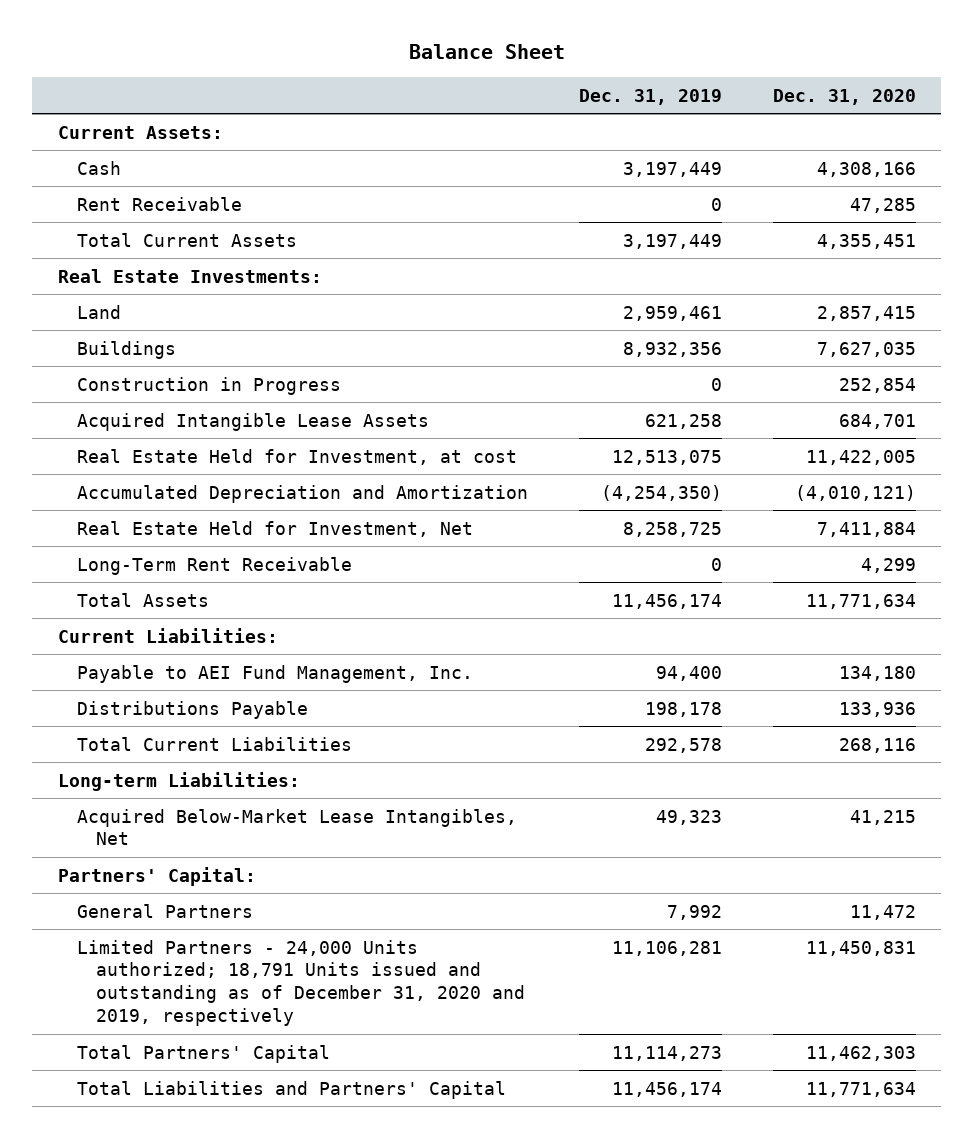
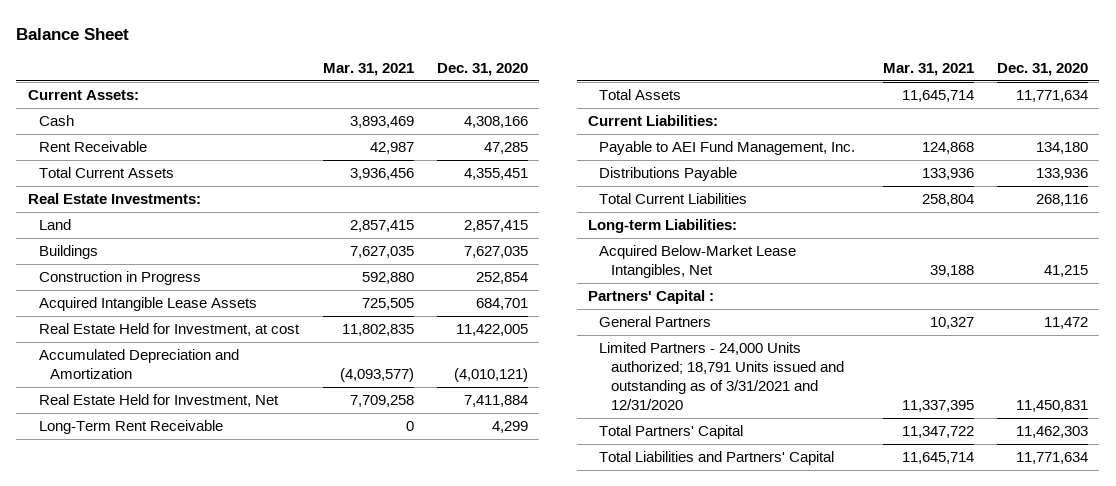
[578,88,722,105] Dec. 31, 2019 -> none
none -> [322,62,414,76] Mar. 31, 2021
[57,866,256,886] Partners' Capital: -> [588,290,715,305] Partners' Capital :
[76,939,526,1026] Limited Partners - 24,000 Units authorized; 18,791 Units issued and outstanding as of December 31, 2020 and 2019, respectively -> [599,342,844,411] Limited Partners - 24,000 Units authorized; 18,791 Units issued and outstanding as of 3/31/2021 and 12/31/2020

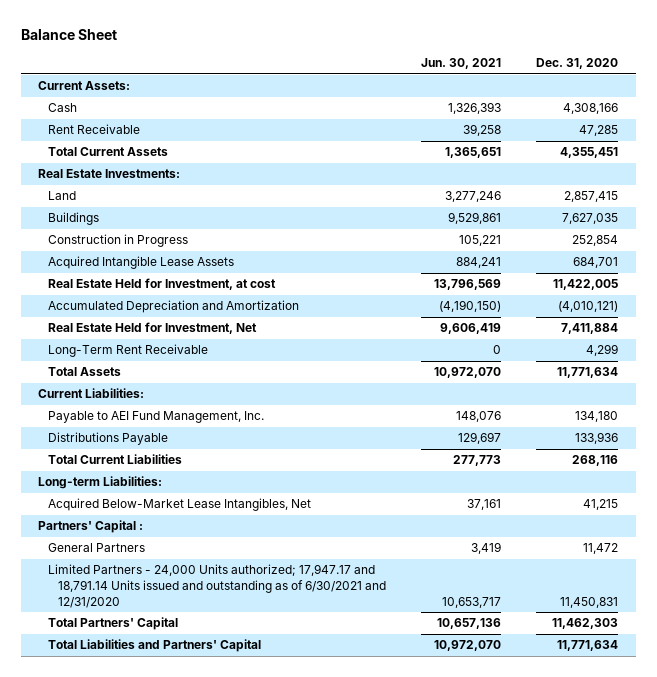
[322,62,414,76] Mar. 31, 2021 -> none
none -> [421,58,502,70] Jun. 30, 2021
[599,342,844,411] Limited Partners - 24,000 Units authorized; 18,791 Units issued and outstanding as of 3/31/2021 and 12/31/2020 -> [48,564,387,608] Limited Partners - 24,000 Units authorized; 17,947.17 and 18,791.14 Units issued and outstanding as of 6/30/2021 and 12/31/2020

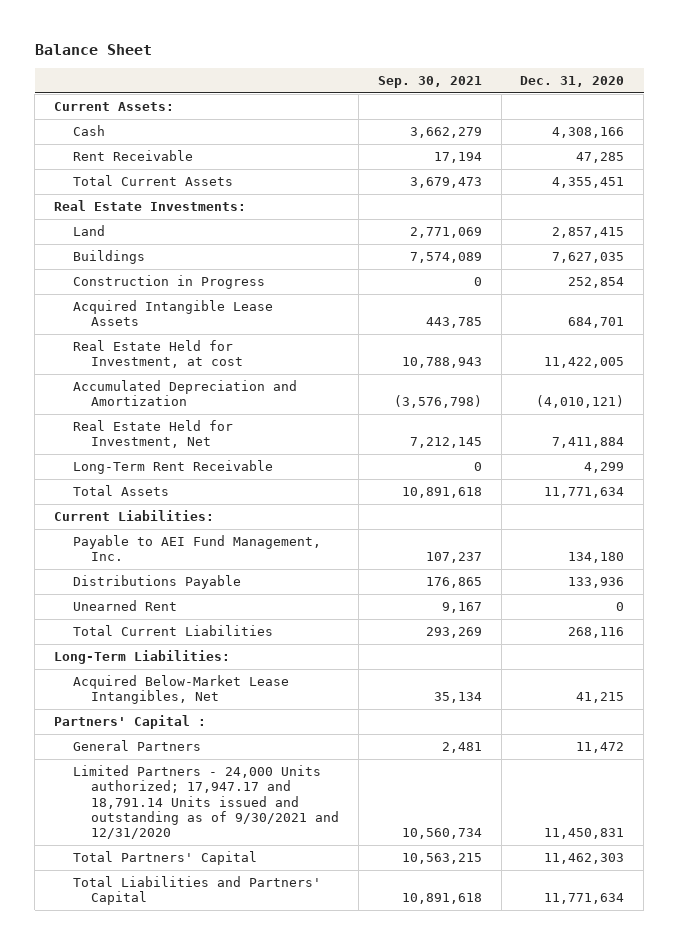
[421,58,502,70] Jun. 30, 2021 -> none
none -> [377,76,482,89] Sep. 30, 2021
none -> [72,600,177,612] Unearned Rent
[38,476,163,490] Long-term Liabilities: -> [53,650,230,665] Long-Term Liabilities:
[48,564,387,608] Limited Partners - 24,000 Units authorized; 17,947.17 and 18,791.14 Units issued and outstanding as of 6/30/2021 and 12/31/2020 -> [72,765,340,840] Limited Partners - 24,000 Units authorized; 17,947.17 and 18,791.14 Units issued and outstanding as of 9/30/2021 and 12/31/2020

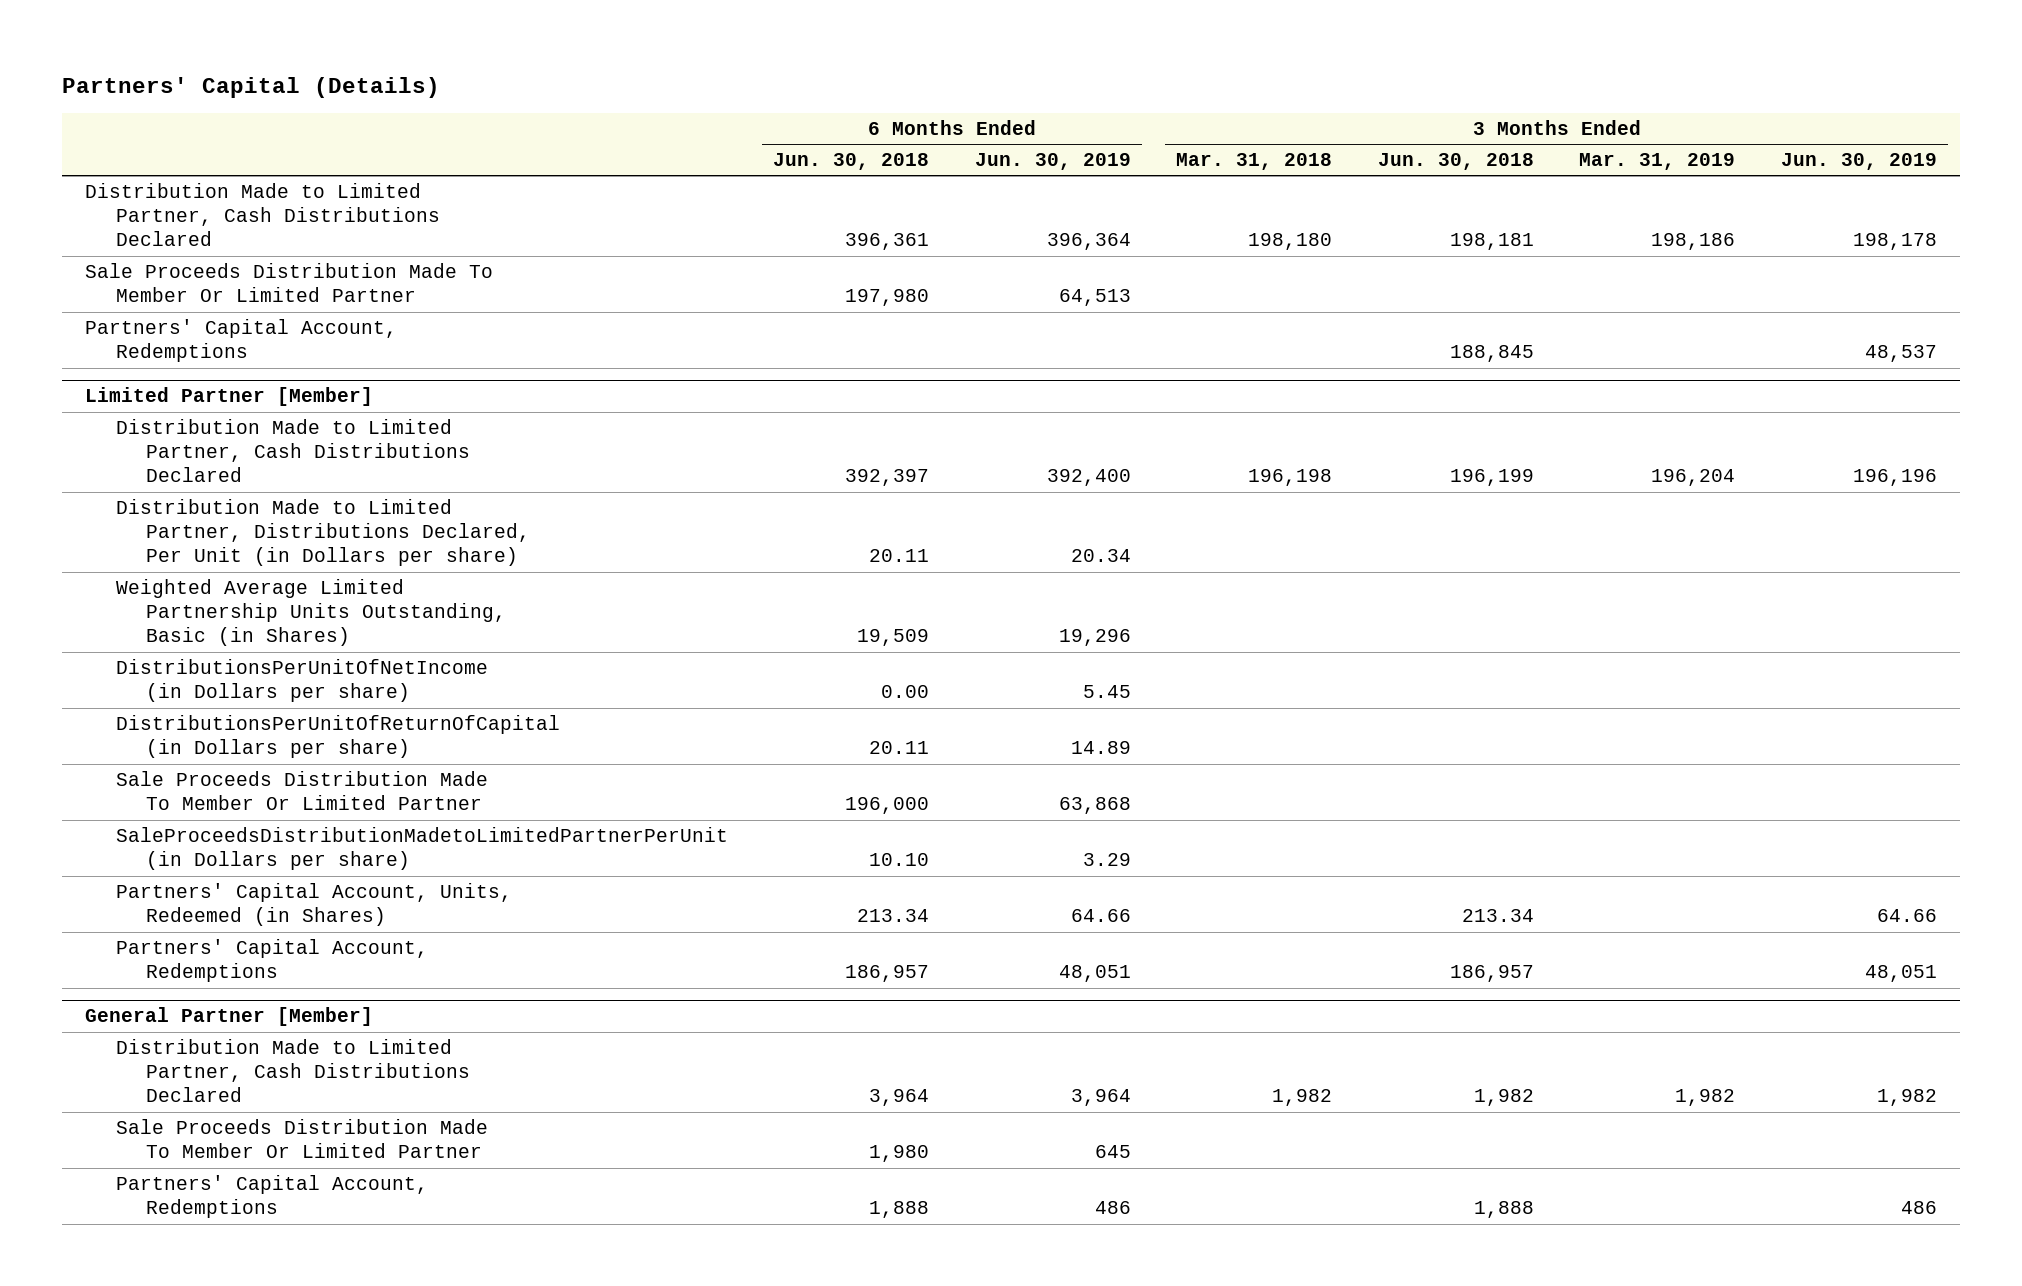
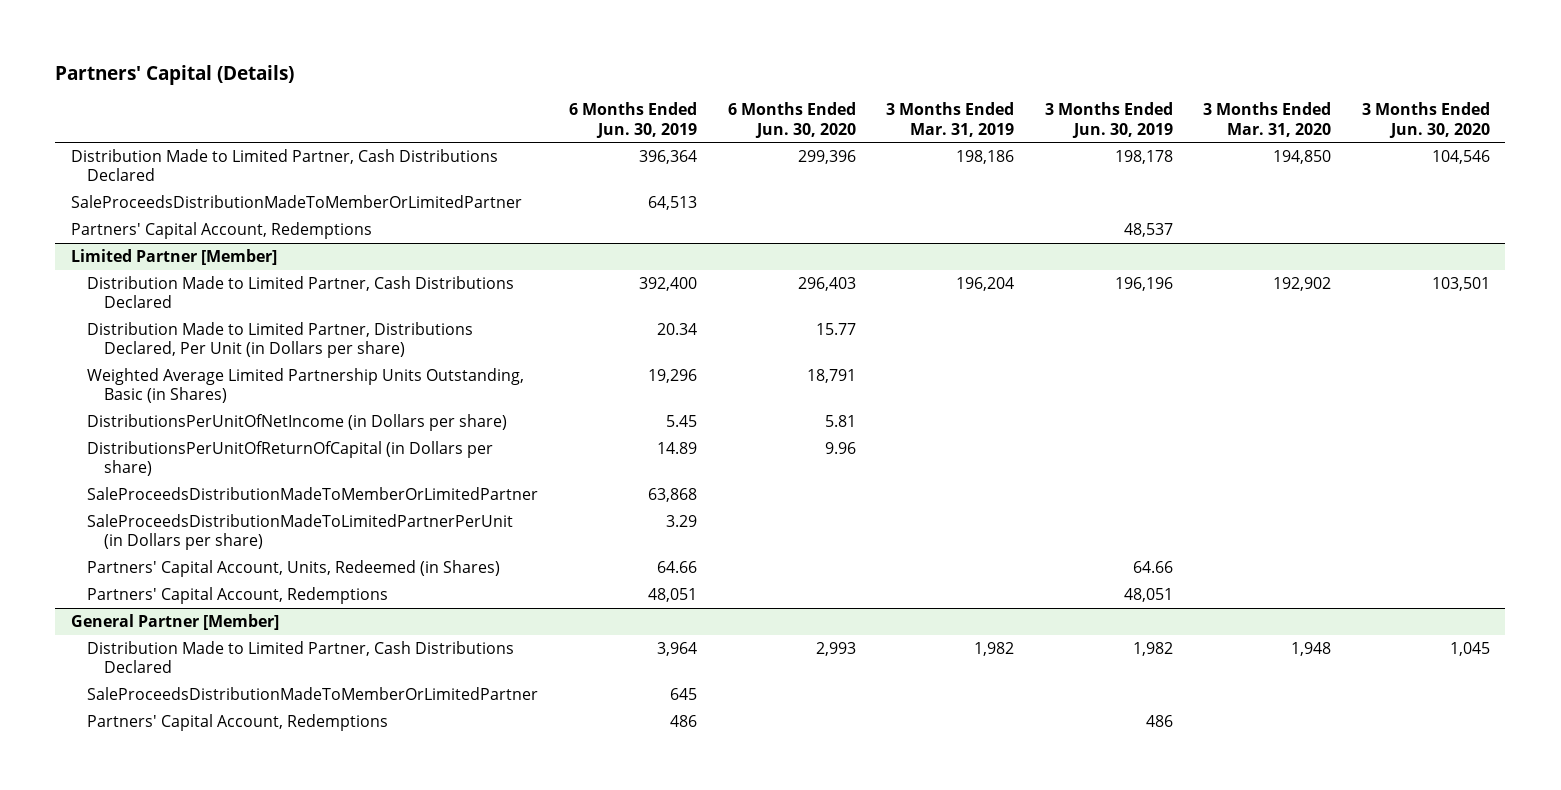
[773,153,930,171] Jun. 30, 2018 -> none
[1176,153,1333,171] Mar. 31, 2018 -> none
[1377,153,1534,171] Jun. 30, 2018 -> none
none -> [727,102,856,138] 6 Months Ended Jun. 30, 2020
none -> [1203,102,1332,137] 3 Months Ended Mar. 31, 2020
none -> [1362,102,1491,138] 3 Months Ended Jun. 30, 2020
[84,263,493,303] Sale Proceeds Distribution Made To Member Or Limited Partner -> [70,195,522,209] SaleProceedsDistributionMadeToMemberOrLimitedPartner
[115,771,488,811] Sale Proceeds Distribution Made To Member Or Limited Partner -> [87,487,539,501] SaleProceedsDistributionMadeToMemberOrLimitedPartner
[115,827,728,871] SaleProceedsDistributionMadetoLimitedPartnerPerUnit (in Dollars per share) -> [87,514,514,551] SaleProceedsDistributionMadeToLimitedPartnerPerUnit (in Dollars per share)
[115,1119,488,1159] Sale Proceeds Distribution Made To Member Or Limited Partner -> [87,687,539,701] SaleProceedsDistributionMadeToMemberOrLimitedPartner

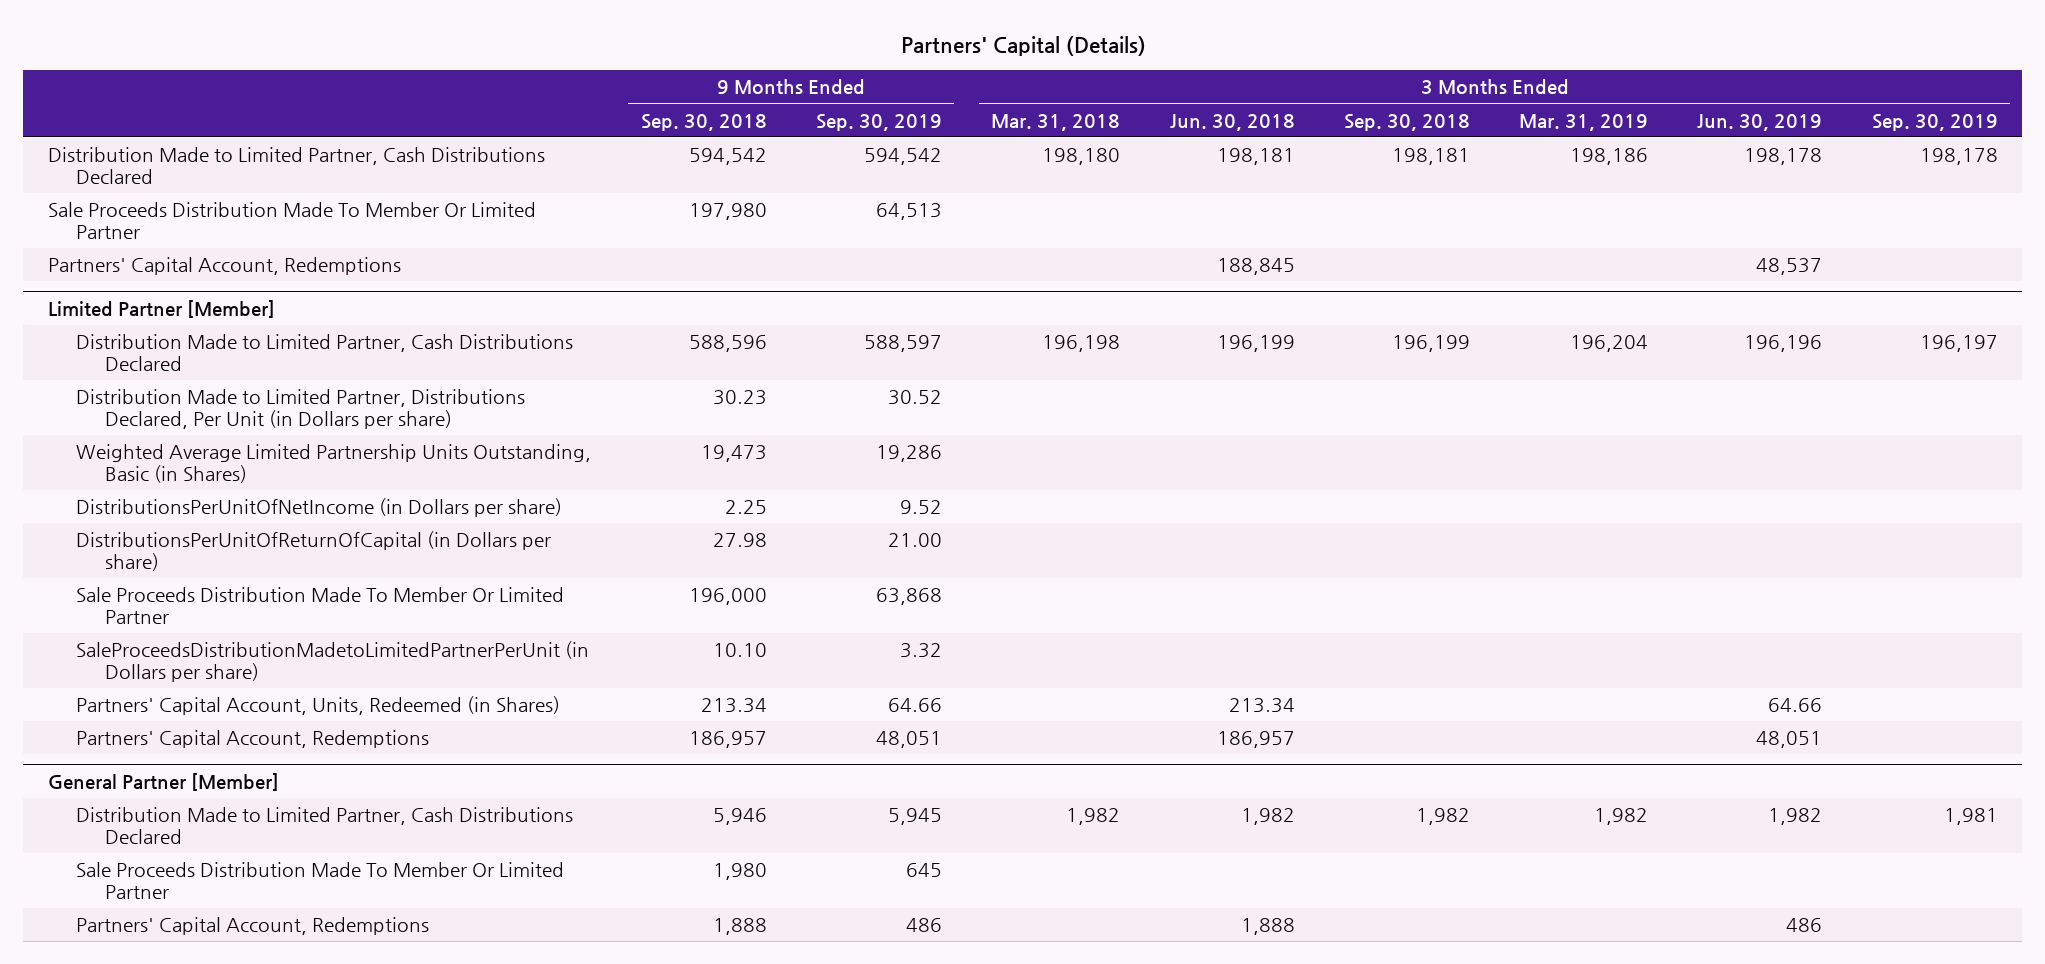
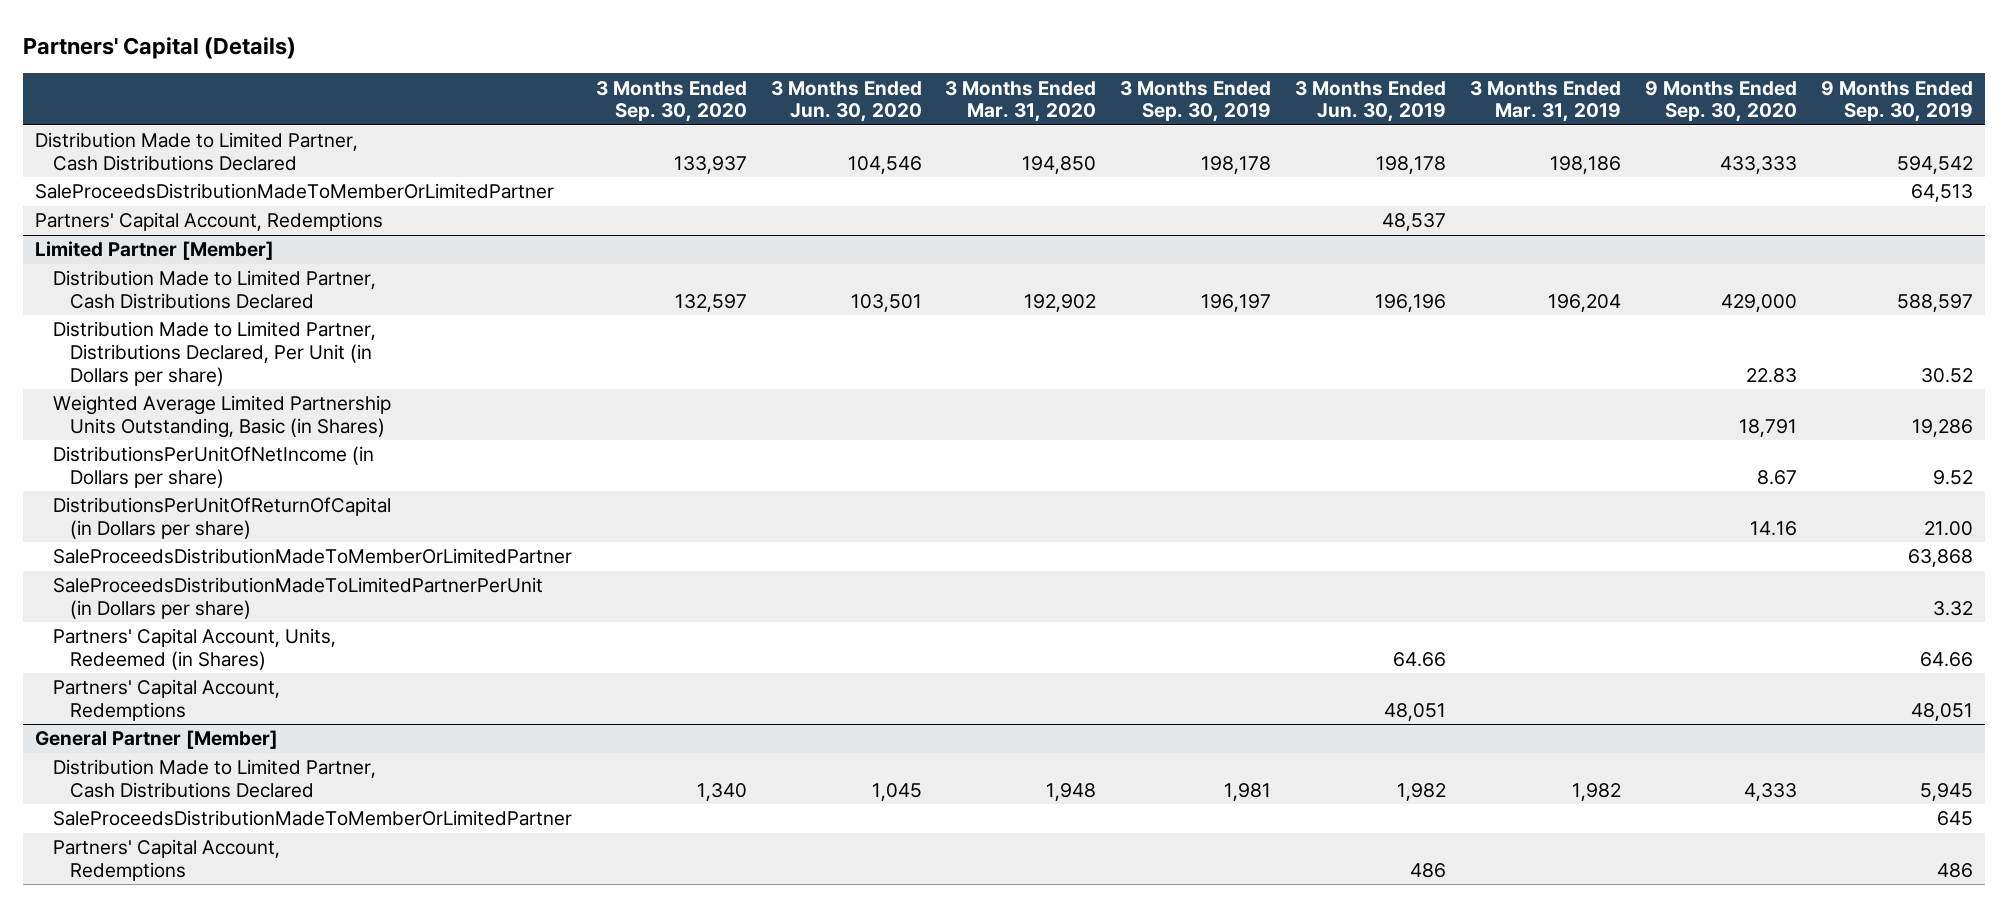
[640,113,767,131] Sep. 30, 2018 -> none
[991,113,1121,131] Mar. 31, 2018 -> none
[1169,113,1295,131] Jun. 30, 2018 -> none
[1343,113,1470,131] Sep. 30, 2018 -> none
none -> [595,80,747,123] 3 Months Ended Sep. 30, 2020
none -> [770,80,922,123] 3 Months Ended Jun. 30, 2020
none -> [945,80,1097,123] 3 Months Ended Mar. 31, 2020
none -> [1645,80,1798,123] 9 Months Ended Sep. 30, 2020
[47,202,536,239] Sale Proceeds Distribution Made To Member Or Limited Partner -> [35,183,555,200] SaleProceedsDistributionMadeToMemberOrLimitedPartner
[76,587,565,624] Sale Proceeds Distribution Made To Member Or Limited Partner -> [52,548,572,565] SaleProceedsDistributionMadeToMemberOrLimitedPartner
[76,641,590,682] SaleProceedsDistributionMadetoLimitedPartnerPerUnit (in Dollars per share) -> [52,577,543,619] SaleProceedsDistributionMadeToLimitedPartnerPerUnit (in Dollars per share)
[76,862,565,899] Sale Proceeds Distribution Made To Member Or Limited Partner -> [52,810,572,827] SaleProceedsDistributionMadeToMemberOrLimitedPartner

